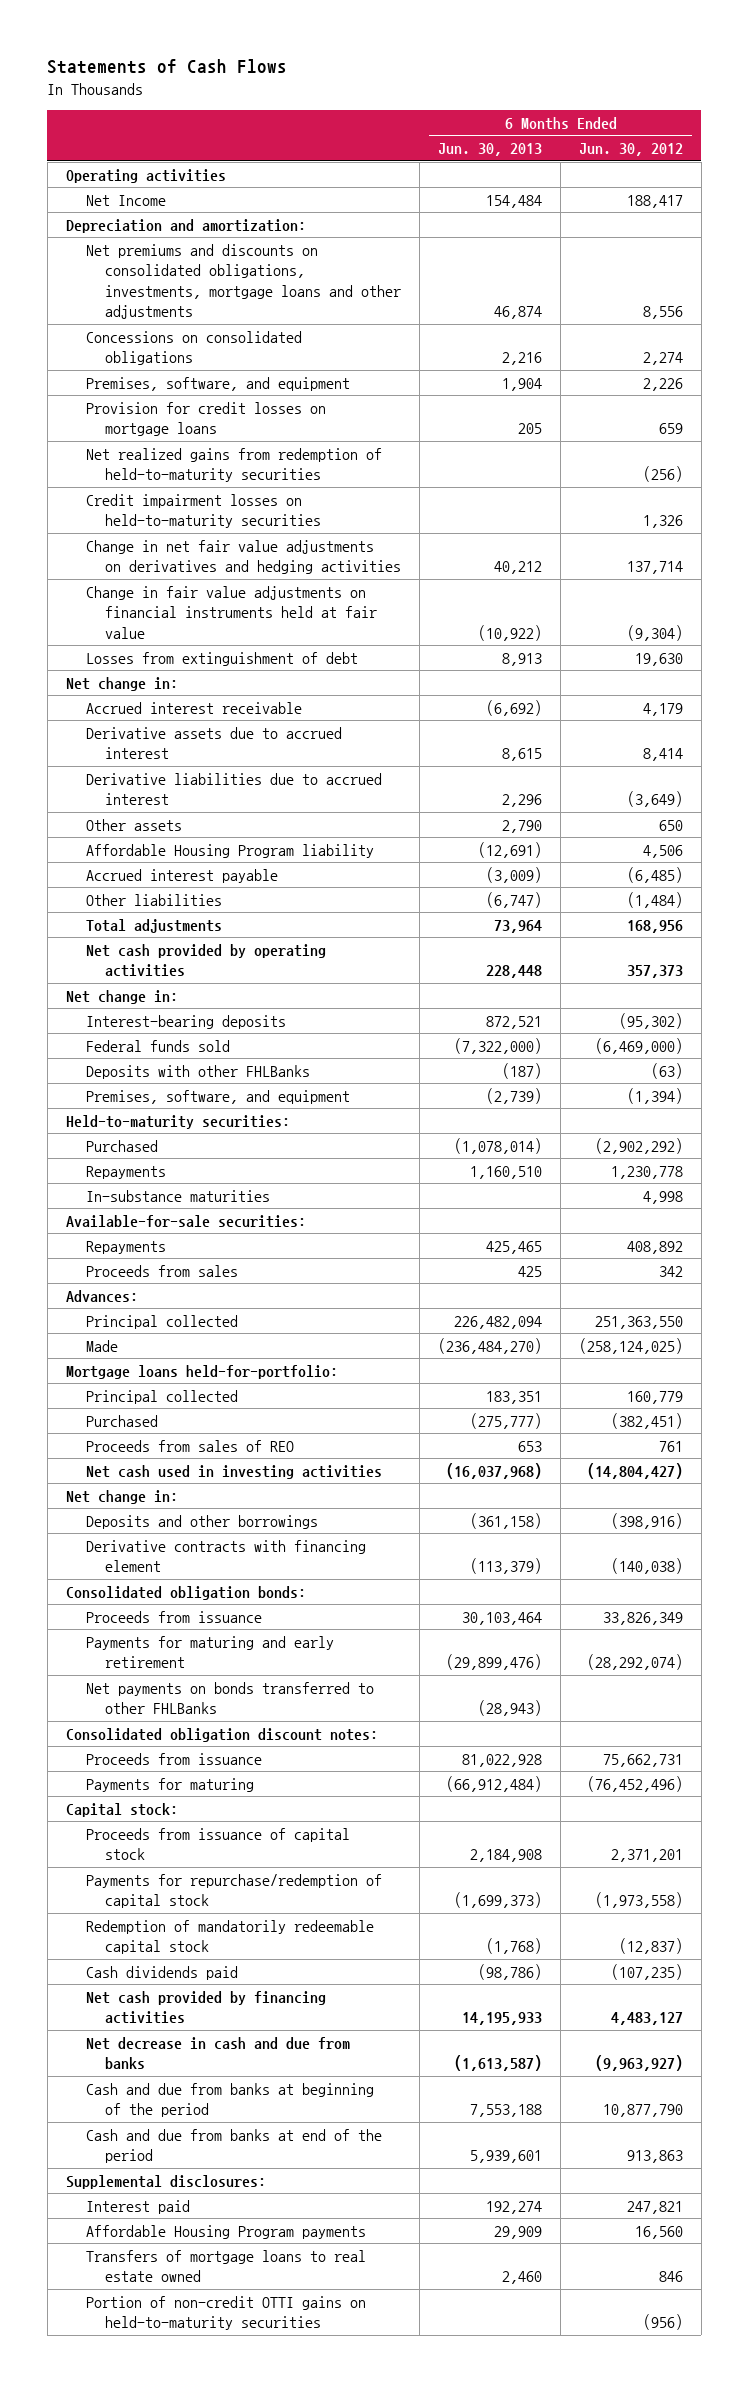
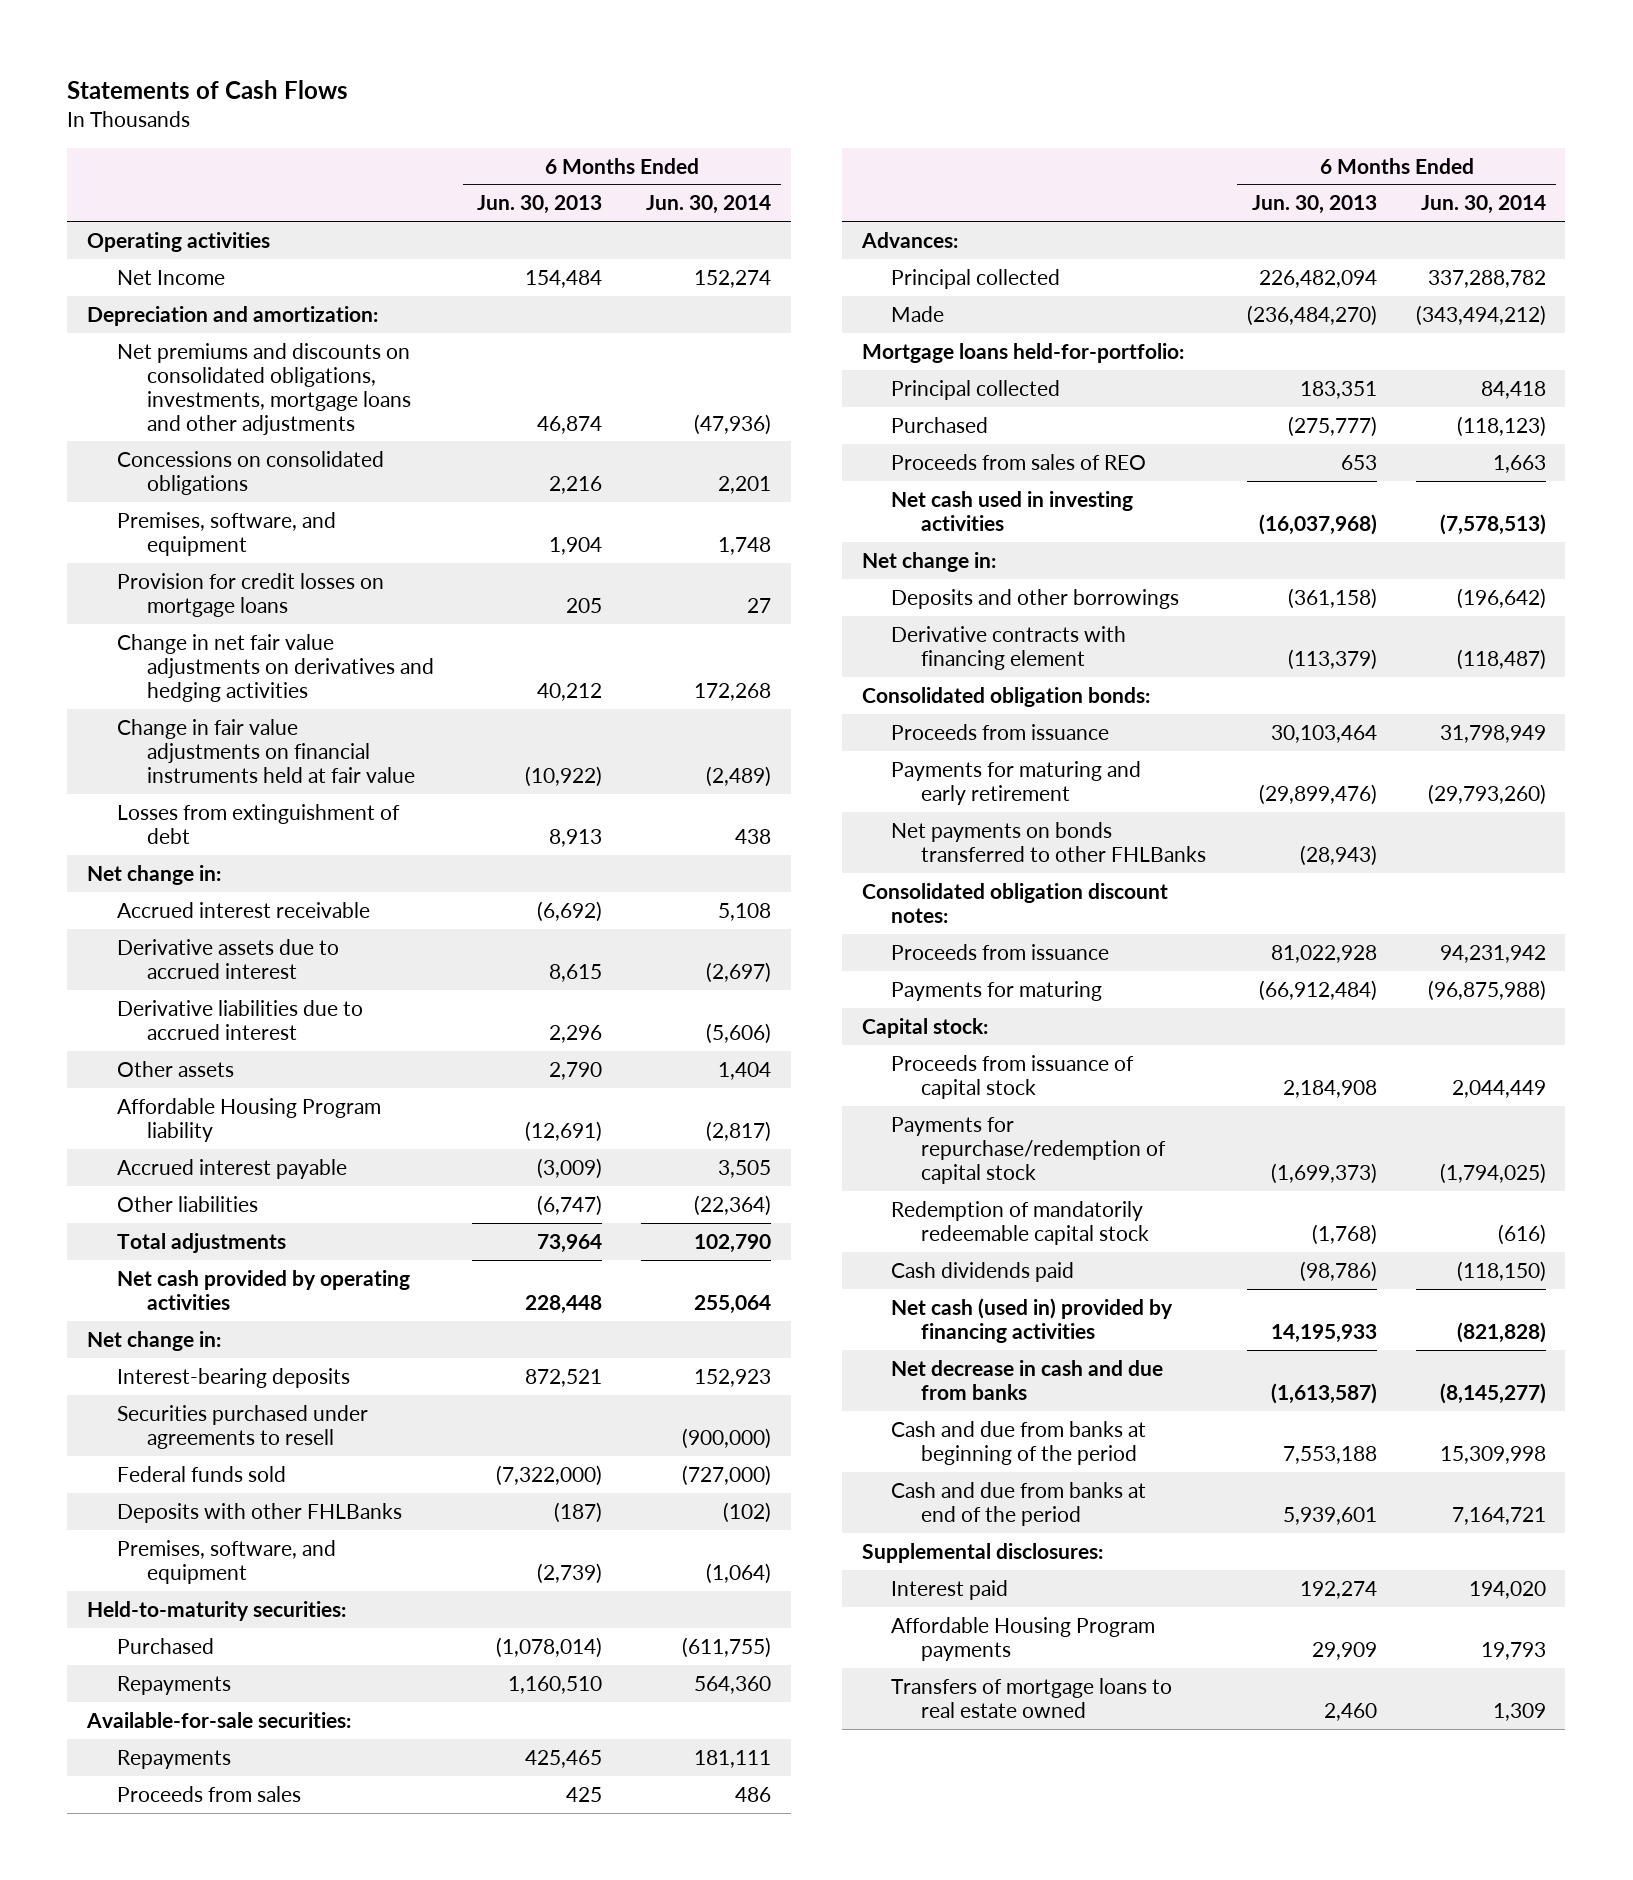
[579,143,684,157] Jun. 30, 2012 -> none
none -> [646,195,772,215] Jun. 30, 2014
[85,447,382,483] Net realized gains from redemption of held-to-maturity securities -> none
[85,493,322,529] Credit impairment losses on held-to-maturity securities -> none
none -> [116,1404,368,1449] Securities purchased under agreements to resell
[85,1189,270,1202] In-substance maturities -> none
[85,1990,326,2025] Net cash provided by financing activities -> [891,1297,1174,1343] Net cash (used in) provided by financing activities
[85,2295,366,2331] Portion of non-credit OTTI gains on held-to-maturity securities -> none

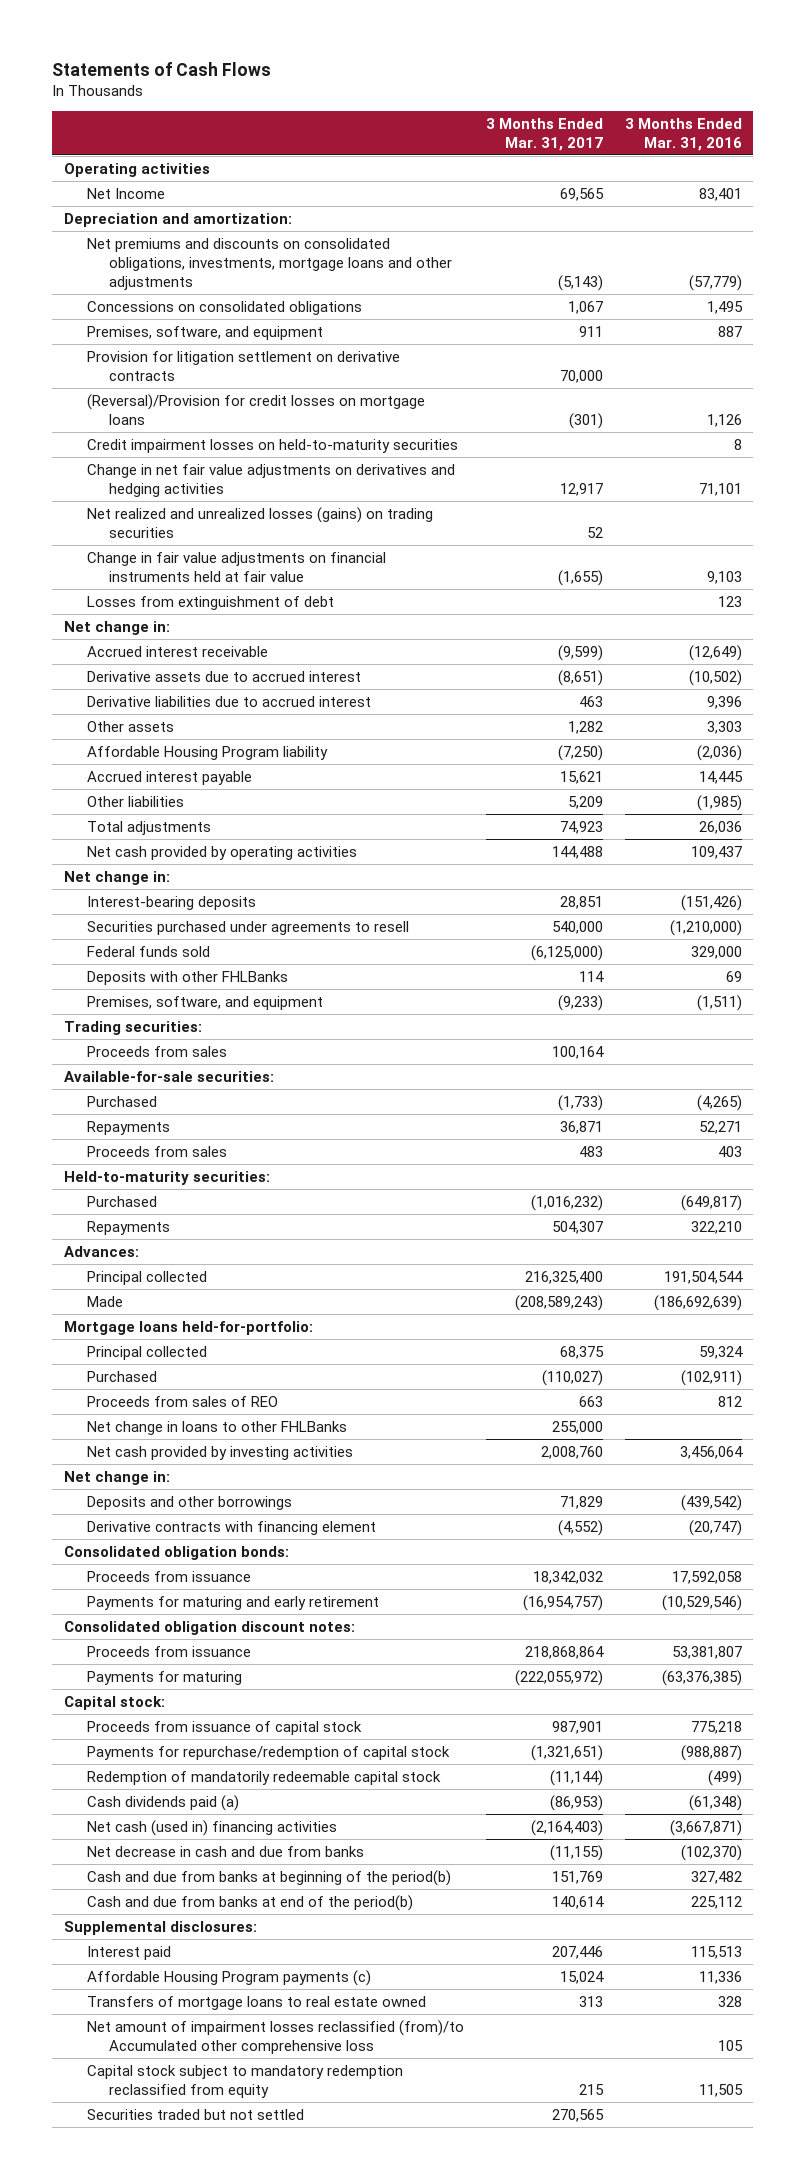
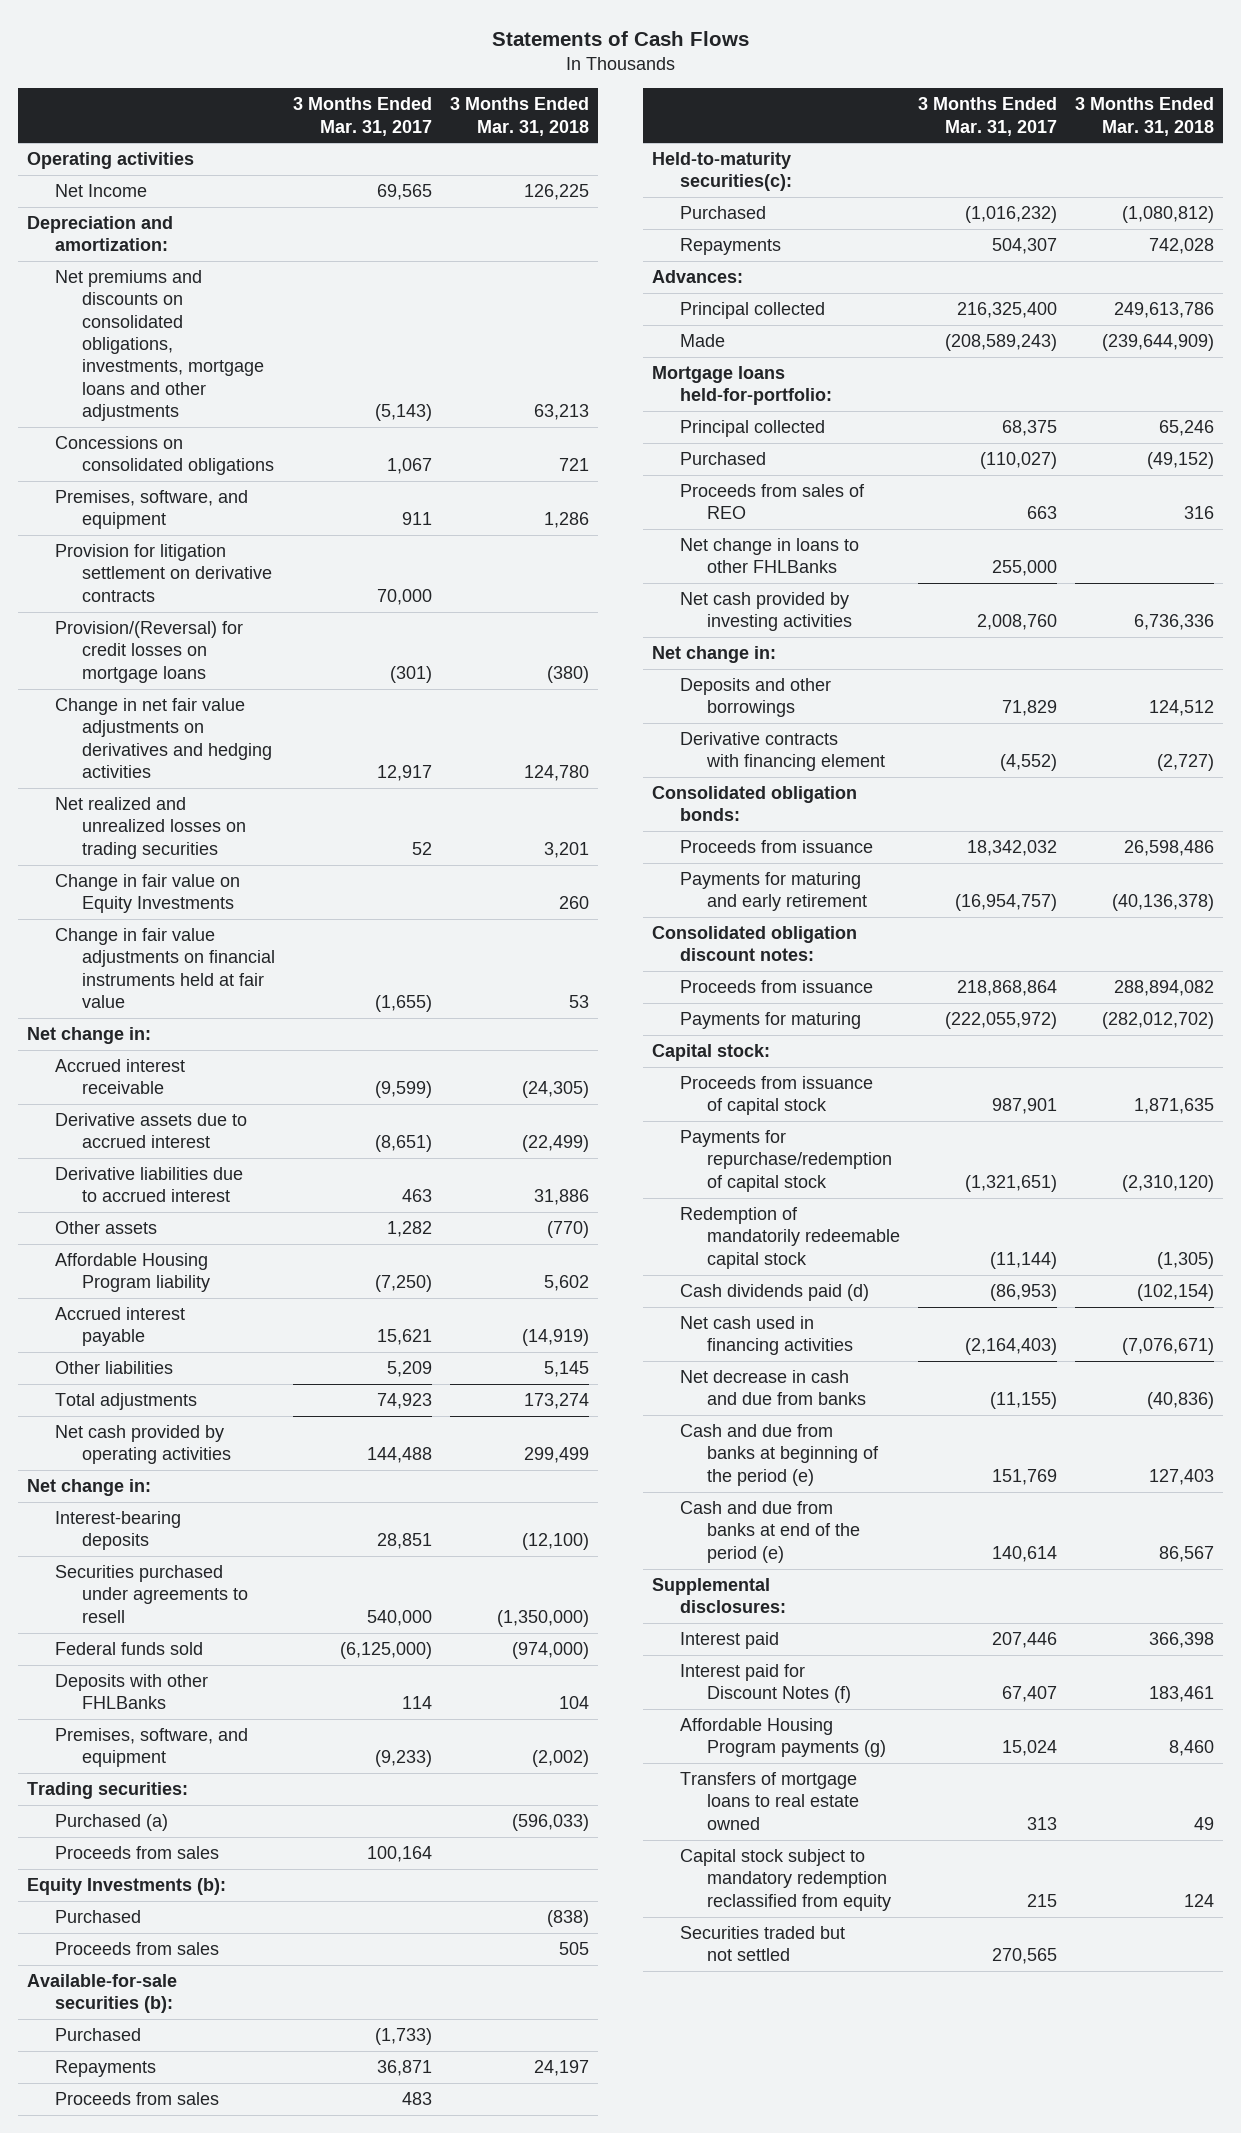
[625,117,743,151] 3 Months Ended Mar. 31, 2016 -> none
none -> [450,97,590,136] 3 Months Ended Mar. 31, 2018
[86,438,458,453] Credit impairment losses on held-to-maturity securities -> none
[86,393,425,425] (Reversal)/Provision for credit losses on mortgage loans -> [54,621,243,683] Provision/(Reversal) for credit losses on mortgage loans
[86,506,433,538] Net realized and unrealized losses (gains) on trading securities -> [54,797,247,859] Net realized and unrealized losses on trading securities
none -> [54,874,240,914] Change in fair value on Equity Investments
[86,595,334,610] Losses from extinguishment of debt -> none
none -> [54,1814,168,1832] Purchased (a)
none -> [27,1878,227,1896] Equity Investments (b):
none -> [54,1910,141,1924] Purchased
none -> [54,1942,219,1956] Proceeds from sales
[63,1070,274,1082] Available-for-sale securities: -> [27,1974,178,2014] Available-for-sale securities (b):
[63,1170,270,1185] Held-to-maturity securities: -> [652,152,792,192] Held-to-maturity securities(c):
[86,1794,239,1811] Cash dividends paid (a) -> [679,1284,869,1302] Cash dividends paid (d)
[86,1819,337,1836] Net cash (used in) financing activities -> [679,1316,854,1356] Net cash used in financing activities
[86,1869,451,1886] Cash and due from banks at beginning of the period(b) -> [679,1424,880,1486] Cash and due from banks at beginning of the period (e)
[86,1894,413,1911] Cash and due from banks at end of the period(b) -> [679,1501,861,1563] Cash and due from banks at end of the period (e)
none -> [679,1664,852,1704] Interest paid for Discount Notes (f)
[86,1969,371,1986] Affordable Housing Program payments (c) -> [679,1718,887,1758] Affordable Housing Program payments (g)
[86,2019,464,2054] Net amount of impairment losses reclassified (from)/to Accumulated other comprehensive loss -> none

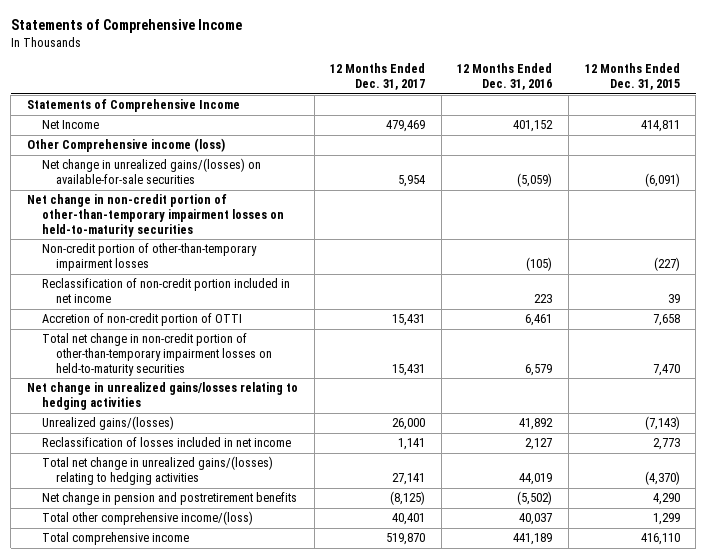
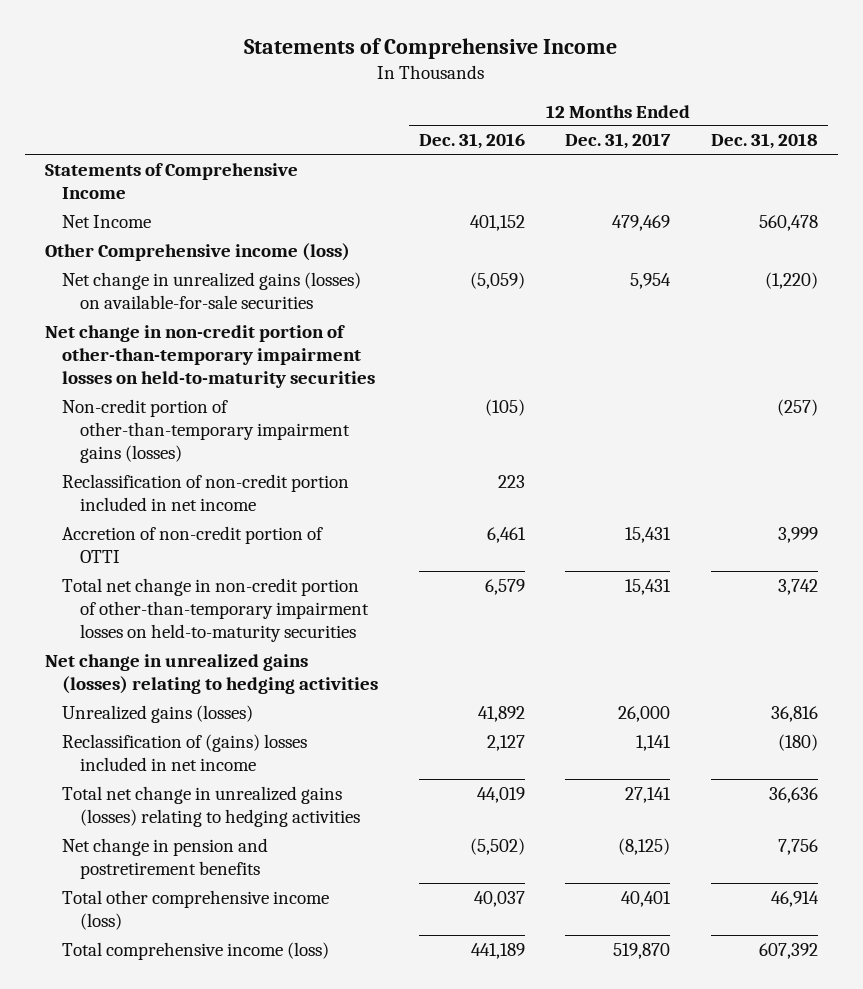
[584,63,680,91] 12 Months Ended Dec. 31, 2015 -> none
none -> [710,133,818,150] Dec. 31, 2018
[41,158,261,185] Net change in unrealized gains/(losses) on available-for-sale securities -> [62,271,362,309] Net change in unrealized gains (losses) on available-for-sale securities
[41,243,257,272] Non-credit portion of other-than-temporary impairment losses -> [62,398,350,464] Non-credit portion of other-than-temporary impairment gains (losses)
[26,382,298,411] Net change in unrealized gains/losses relating to hedging activities -> [45,653,379,694] Net change in unrealized gains (losses) relating to hedging activities
[41,416,174,431] Unrealized gains/(losses) -> [62,704,254,723] Unrealized gains (losses)
[41,437,291,448] Reclassification of losses included in net income -> [62,733,308,771] Reclassification of (gains) losses included in net income
[41,456,273,486] Total net change in unrealized gains/(losses) relating to hedging activities -> [62,785,360,827] Total net change in unrealized gains (losses) relating to hedging activities
[41,511,253,526] Total other comprehensive income/(loss) -> [62,889,330,930] Total other comprehensive income (loss)
[41,532,189,546] Total comprehensive income -> [62,941,330,960] Total comprehensive income (loss)

